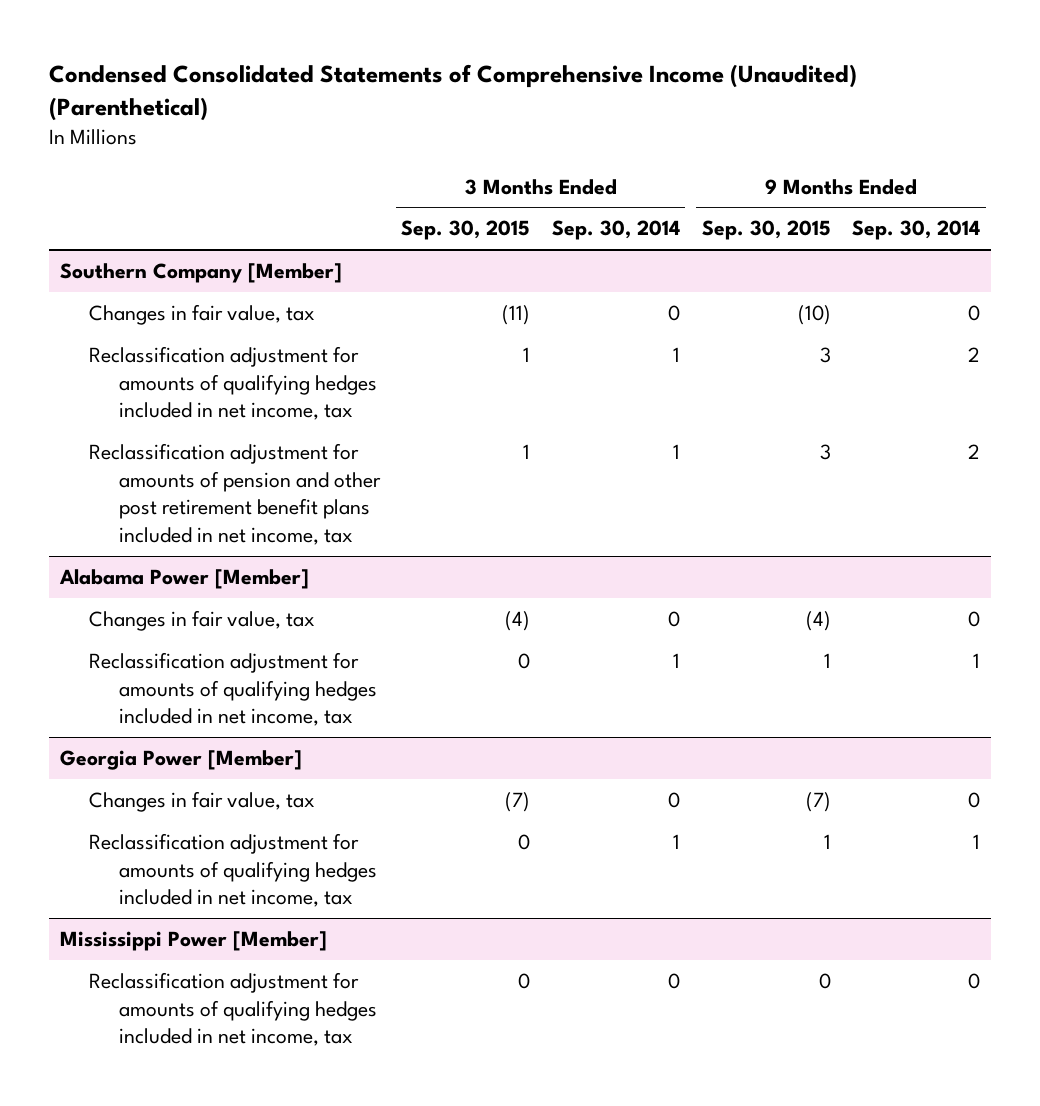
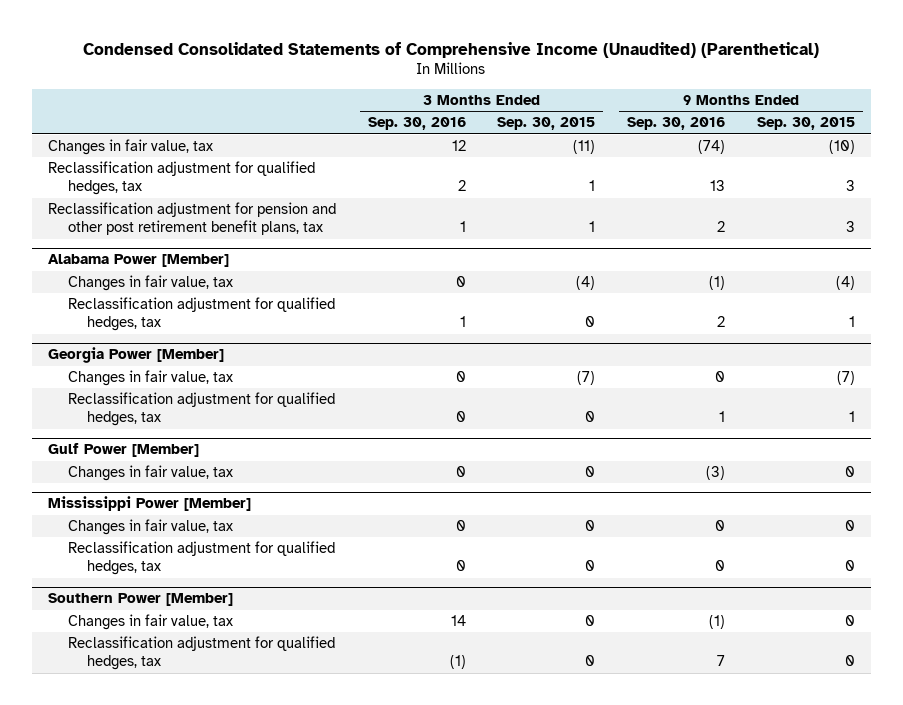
[552,220,681,241] Sep. 30, 2014 -> none
[852,220,981,241] Sep. 30, 2014 -> none
none -> [367,117,466,131] Sep. 30, 2016
none -> [627,117,726,131] Sep. 30, 2016
[59,262,342,283] Southern Company [Member] -> none
[89,345,377,421] Reclassification adjustment for amounts of qualifying hedges included in net income, tax -> [48,161,316,196] Reclassification adjustment for qualified hedges, tax
[89,442,381,546] Reclassification adjustment for amounts of pension and other post retirement benefit plans included in net income, tax -> [48,202,337,236] Reclassification adjustment for pension and other post retirement benefit plans, tax
[89,651,377,727] Reclassification adjustment for amounts of qualifying hedges included in net income, tax -> [67,297,335,332] Reclassification adjustment for qualified hedges, tax
[89,832,377,908] Reclassification adjustment for amounts of qualifying hedges included in net income, tax -> [67,392,335,427] Reclassification adjustment for qualified hedges, tax
none -> [48,443,200,458] Gulf Power [Member]
none -> [67,465,233,482] Changes in fair value, tax
none -> [67,519,233,536] Changes in fair value, tax
[89,971,377,1047] Reclassification adjustment for amounts of qualifying hedges included in net income, tax -> [67,541,335,576] Reclassification adjustment for qualified hedges, tax
none -> [48,593,234,607] Southern Power [Member]
none -> [67,614,233,631] Changes in fair value, tax
none -> [67,636,335,671] Reclassification adjustment for qualified hedges, tax

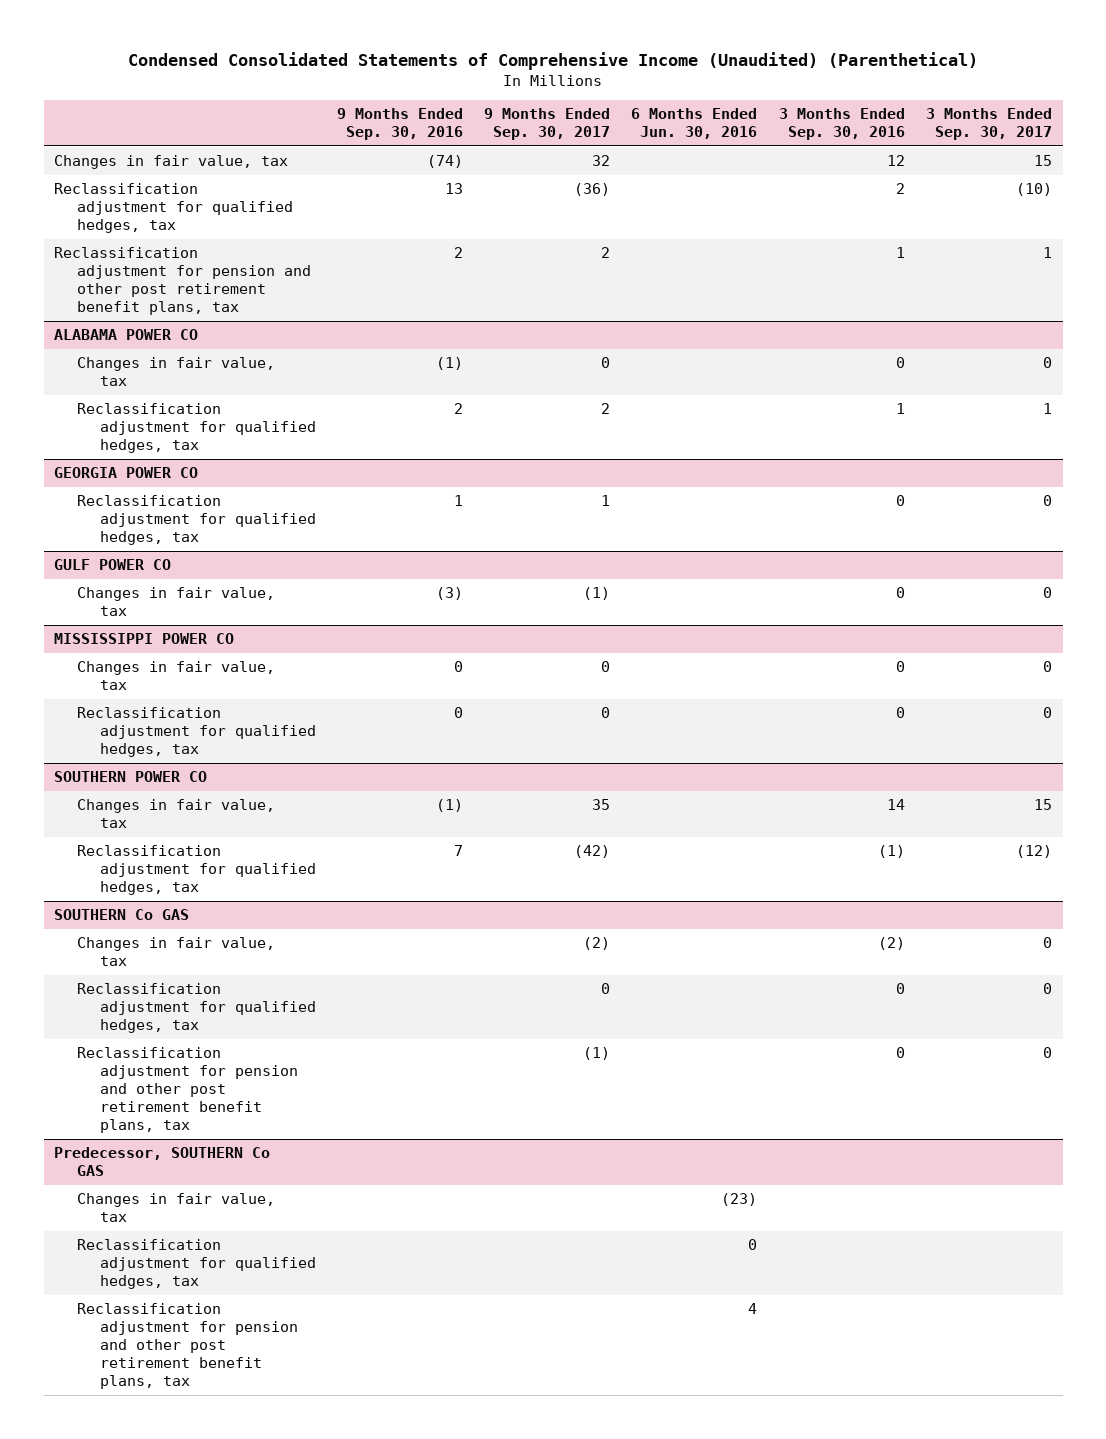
[497,117,596,131] Sep. 30, 2015 -> none
[756,117,855,131] Sep. 30, 2015 -> none
none -> [484,108,611,141] 9 Months Ended Sep. 30, 2017
none -> [631,108,758,140] 6 Months Ended Jun. 30, 2016
none -> [926,108,1053,141] 3 Months Ended Sep. 30, 2017
[48,254,230,268] Alabama Power [Member] -> [54,329,199,341] ALABAMA POWER CO
[67,370,233,387] Changes in fair value, tax -> none
[48,347,225,364] Georgia Power [Member] -> [54,467,199,479] GEORGIA POWER CO
[48,443,200,458] Gulf Power [Member] -> [54,559,172,571] GULF POWER CO
[48,496,252,512] Mississippi Power [Member] -> [54,633,235,645] MISSISSIPPI POWER CO
[48,593,234,607] Southern Power [Member] -> [54,771,208,783] SOUTHERN POWER CO
none -> [54,909,190,921] SOUTHERN Co GAS
none -> [77,937,276,967] Changes in fair value, tax
none -> [77,983,316,1034] Reclassification adjustment for qualified hedges, tax
none -> [77,1047,298,1134] Reclassification adjustment for pension and other post retirement benefit plans, tax
none -> [54,1147,271,1177] Predecessor, SOUTHERN Co GAS
none -> [77,1193,276,1223] Changes in fair value, tax
none -> [77,1239,316,1290] Reclassification adjustment for qualified hedges, tax
none -> [77,1303,298,1390] Reclassification adjustment for pension and other post retirement benefit plans, tax

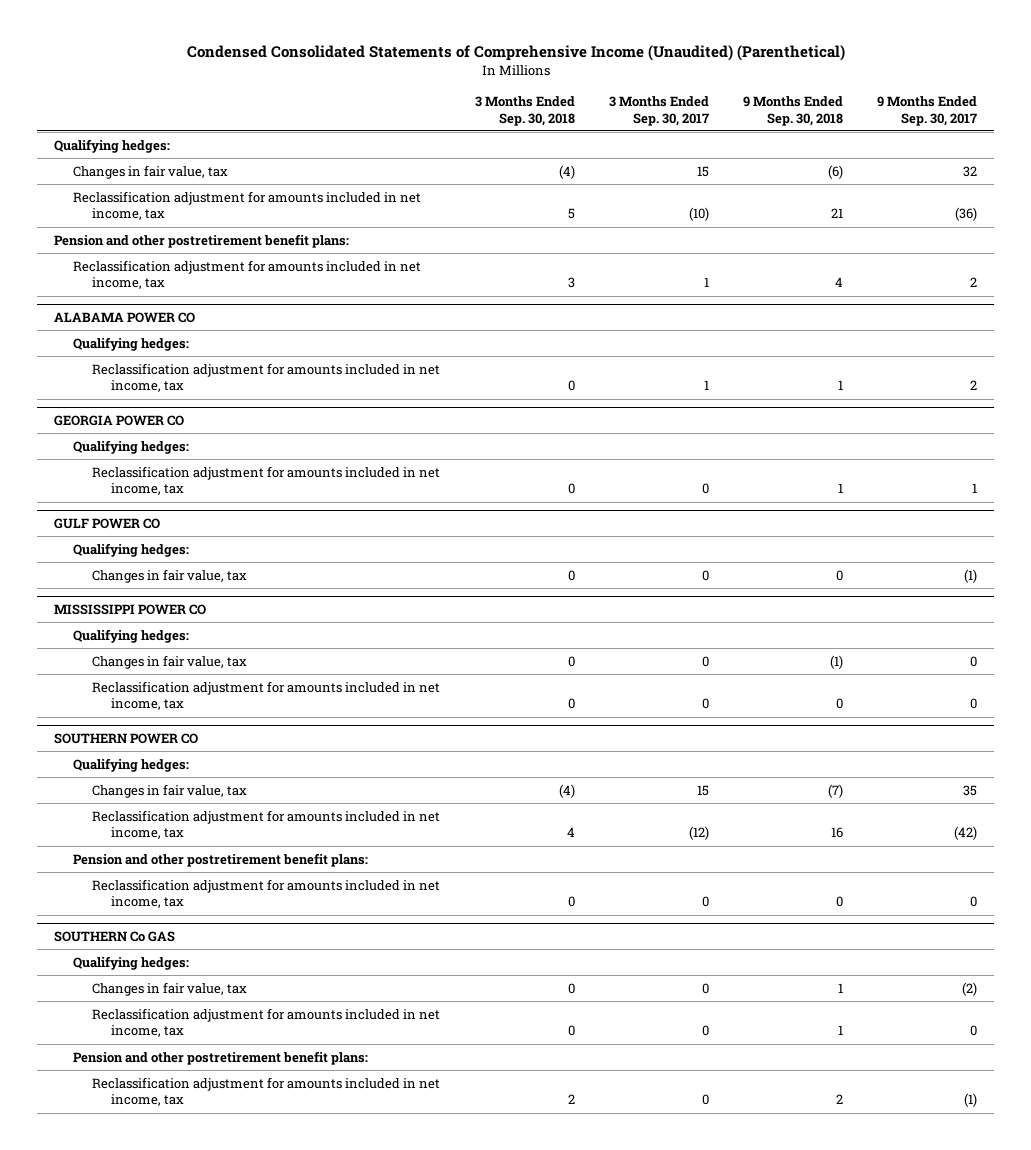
[336,108,463,141] 9 Months Ended Sep. 30, 2016 -> none
[631,108,758,140] 6 Months Ended Jun. 30, 2016 -> none
[778,108,905,141] 3 Months Ended Sep. 30, 2016 -> none
none -> [474,96,575,126] 3 Months Ended Sep. 30, 2018
none -> [743,96,844,126] 9 Months Ended Sep. 30, 2018
none -> [54,138,171,153] Qualifying hedges:
[54,183,294,234] Reclassification adjustment for qualified hedges, tax -> [73,190,422,221] Reclassification adjustment for amounts included in net income, tax
none -> [54,233,350,248] Pension and other postretirement benefit plans:
[54,247,312,316] Reclassification adjustment for pension and other post retirement benefit plans, tax -> [73,259,422,290] Reclassification adjustment for amounts included in net income, tax
[77,357,276,387] Changes in fair value, tax -> none
[77,403,316,454] Reclassification adjustment for qualified hedges, tax -> none
none -> [73,336,190,351] Qualifying hedges:
none -> [92,362,441,393] Reclassification adjustment for amounts included in net income, tax
[77,495,316,546] Reclassification adjustment for qualified hedges, tax -> none
none -> [73,439,190,454] Qualifying hedges:
none -> [92,465,441,496] Reclassification adjustment for amounts included in net income, tax
none -> [73,542,190,557] Qualifying hedges:
none -> [73,628,190,643] Qualifying hedges:
[77,707,316,758] Reclassification adjustment for qualified hedges, tax -> none
none -> [92,680,441,711] Reclassification adjustment for amounts included in net income, tax
none -> [73,757,190,772] Qualifying hedges:
[77,845,316,896] Reclassification adjustment for qualified hedges, tax -> [92,809,441,840] Reclassification adjustment for amounts included in net income, tax
none -> [73,852,369,867] Pension and other postretirement benefit plans:
none -> [92,878,441,909] Reclassification adjustment for amounts included in net income, tax
none -> [73,955,190,970] Qualifying hedges:
[77,983,316,1034] Reclassification adjustment for qualified hedges, tax -> none
[54,1147,271,1177] Predecessor, SOUTHERN Co GAS -> none
[77,1193,276,1223] Changes in fair value, tax -> none
[77,1239,316,1290] Reclassification adjustment for qualified hedges, tax -> none
[77,1303,298,1390] Reclassification adjustment for pension and other post retirement benefit plans, tax -> none
none -> [92,1007,441,1038] Reclassification adjustment for amounts included in net income, tax
none -> [73,1050,369,1065] Pension and other postretirement benefit plans:
[77,1047,298,1134] Reclassification adjustment for pension and other post retirement benefit plans, tax -> [92,1076,441,1107] Reclassification adjustment for amounts included in net income, tax

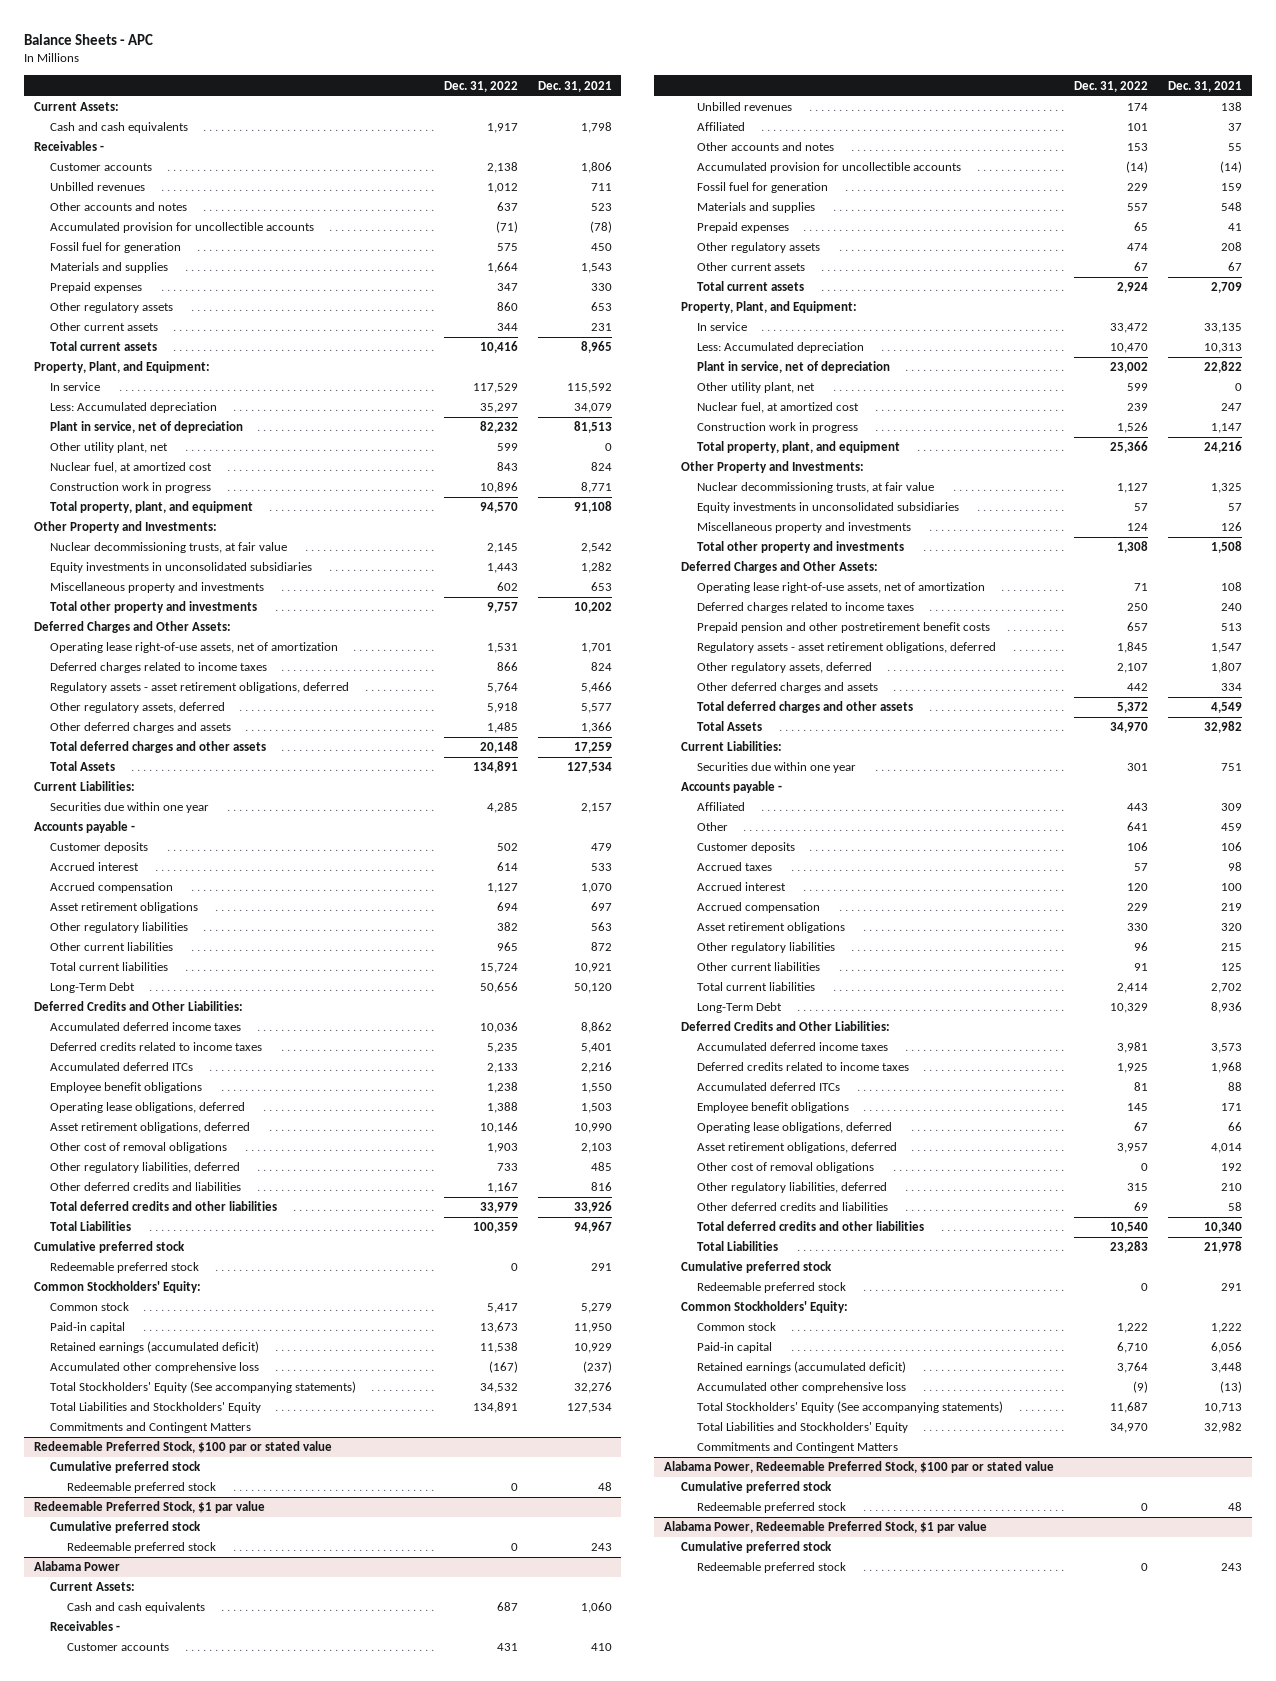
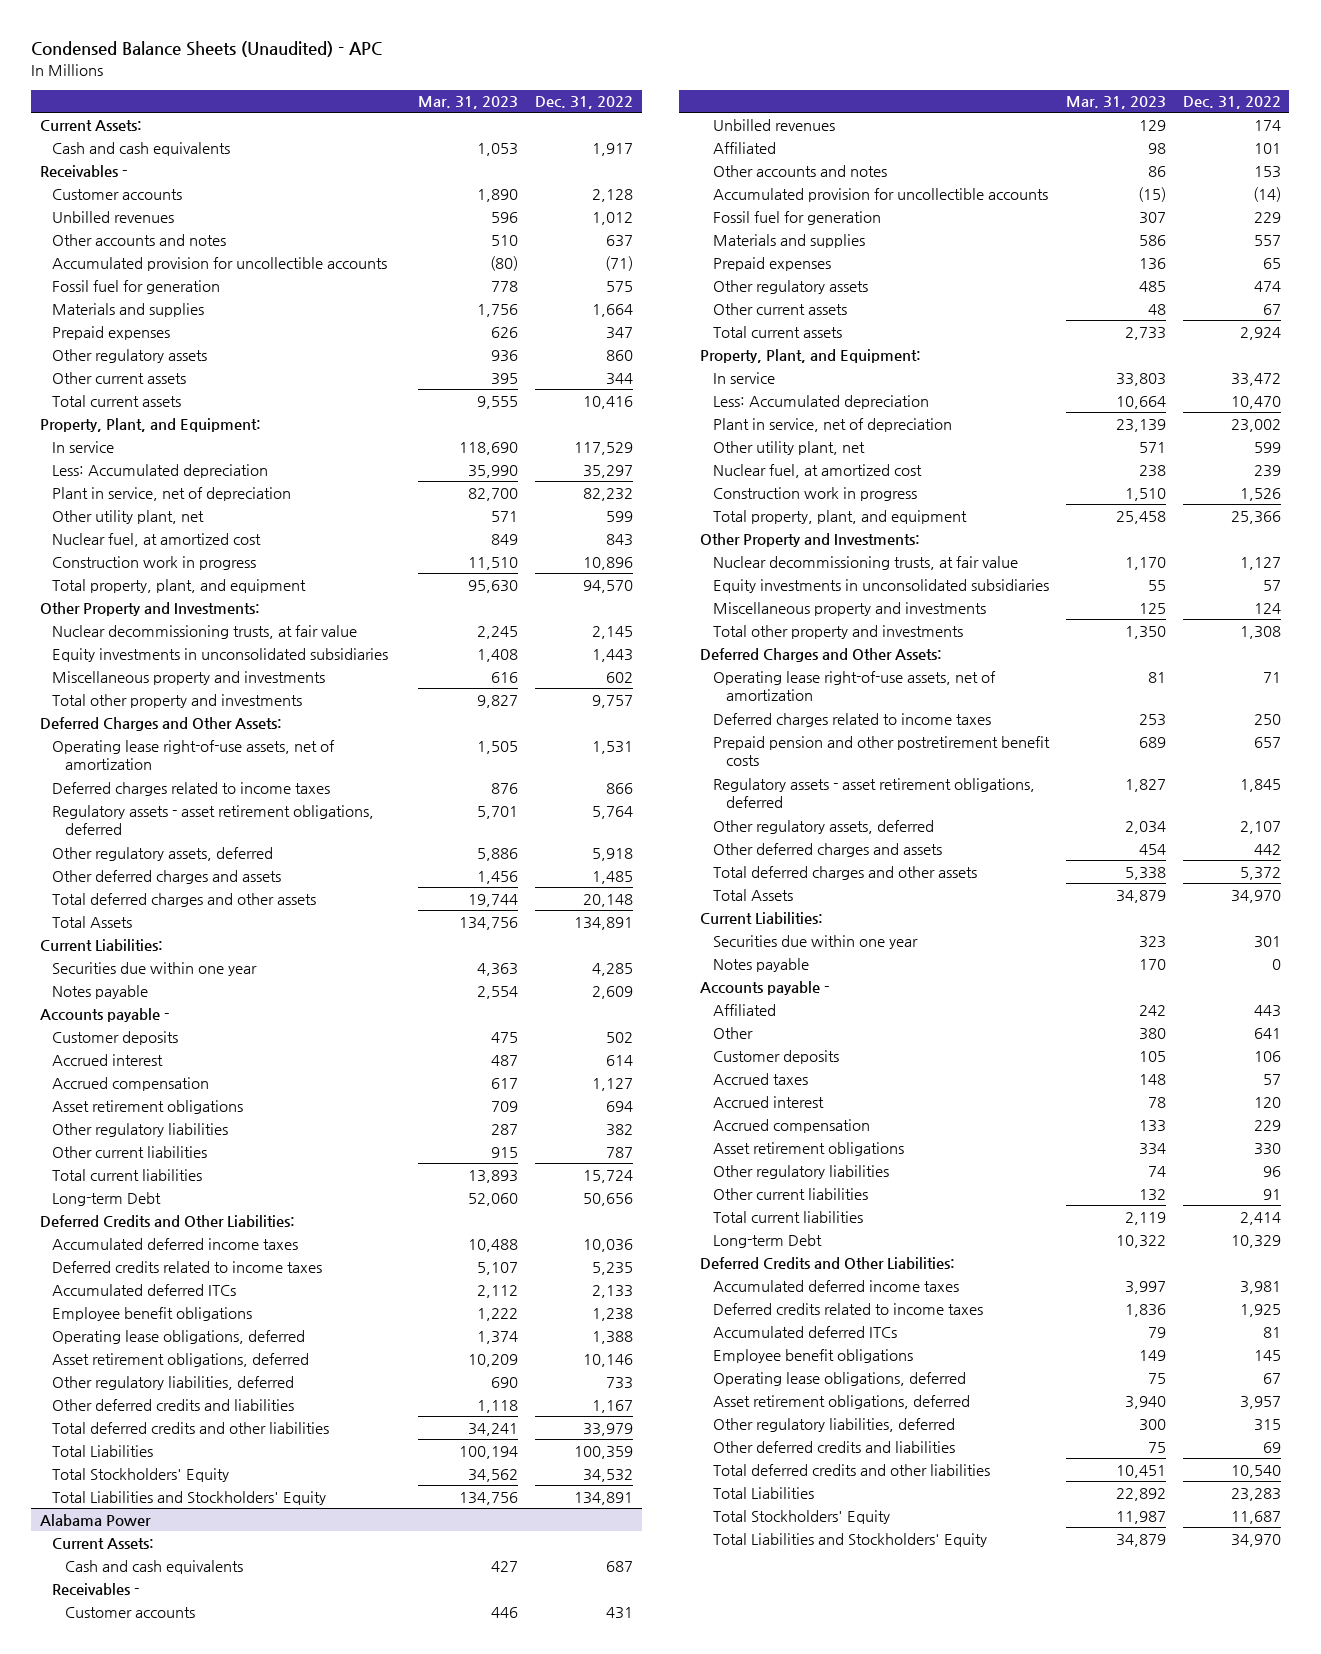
[24,33,154,45] Balance Sheets - APC -> [31,41,383,58] Condensed Balance Sheets (Unaudited) - APC
[537,80,612,92] Dec. 31, 2021 -> none
none -> [418,96,519,110] Mar. 31, 2023
[486,162,518,174] 2,138 -> [592,188,634,202] 2,128
none -> [52,984,149,999] Notes payable
[496,942,518,952] 965 -> [606,1146,634,1158] 787
[50,982,136,994] Long-Term Debt -> [52,1191,162,1206] Long-term Debt
[50,1142,228,1154] Other cost of removal obligations -> none
[33,1241,185,1254] Cumulative preferred stock -> none
[50,1262,200,1274] Redeemable preferred stock -> none
[33,1281,201,1294] Common Stockholders' Equity: -> none
[50,1302,130,1312] Common stock -> none
[50,1322,126,1334] Paid-in capital -> none
[50,1341,260,1354] Retained earnings (accumulated deficit) -> none
[50,1362,260,1374] Accumulated other comprehensive loss -> none
[50,1381,357,1394] Total Stockholders' Equity (See accompanying statements) -> [52,1467,230,1482] Total Stockholders' Equity
[50,1422,252,1434] Commitments and Contingent Matters -> none
[33,1441,332,1454] Redeemable Preferred Stock, $100 par or stated value -> none
[50,1461,202,1474] Cumulative preferred stock -> none
[66,1482,216,1494] Redeemable preferred stock -> none
[33,1501,265,1514] Redeemable Preferred Stock, $1 par value -> none
[50,1521,202,1534] Cumulative preferred stock -> none
[66,1542,216,1554] Redeemable preferred stock -> none
none -> [712,957,809,972] Notes payable
[697,1002,783,1014] Long-Term Debt -> [712,1233,822,1248] Long-term Debt
[697,1162,875,1174] Other cost of removal obligations -> none
[680,1261,832,1274] Cumulative preferred stock -> none
[697,1282,847,1294] Redeemable preferred stock -> none
[680,1301,848,1314] Common Stockholders' Equity: -> none
[697,1322,777,1332] Common stock -> none
[697,1342,773,1354] Paid-in capital -> none
[697,1361,907,1374] Retained earnings (accumulated deficit) -> none
[697,1382,907,1394] Accumulated other comprehensive loss -> none
[697,1401,1004,1414] Total Stockholders' Equity (See accompanying statements) -> [712,1509,890,1524] Total Stockholders' Equity
[697,1442,899,1454] Commitments and Contingent Matters -> none
[664,1461,1055,1474] Alabama Power, Redeemable Preferred Stock, $100 par or stated value -> none
[680,1481,832,1494] Cumulative preferred stock -> none
[697,1502,847,1514] Redeemable preferred stock -> none
[664,1521,988,1534] Alabama Power, Redeemable Preferred Stock, $1 par value -> none
[680,1541,832,1554] Cumulative preferred stock -> none
[697,1562,847,1574] Redeemable preferred stock -> none

